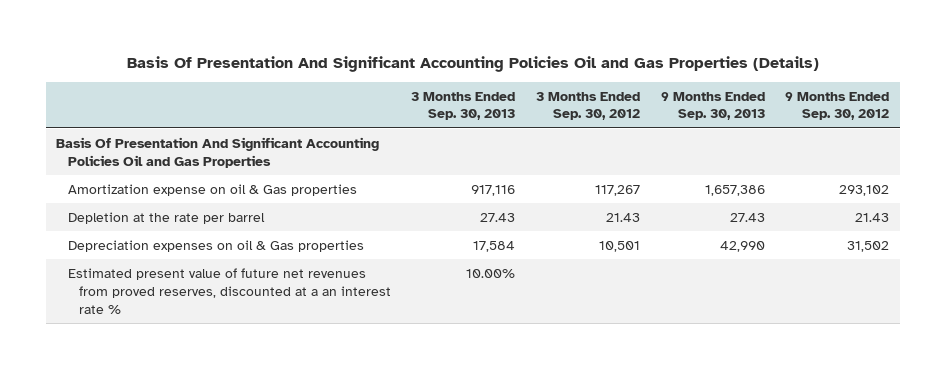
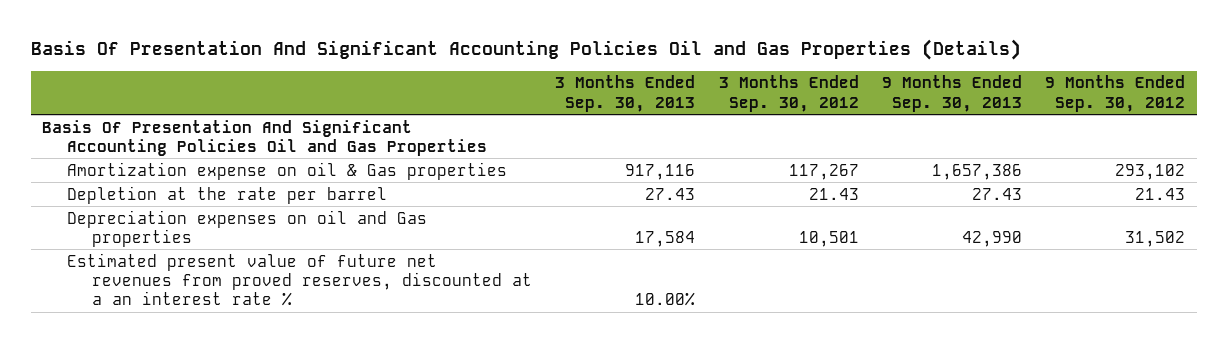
[67,239,364,252] Depreciation expenses on oil & Gas properties -> [67,209,428,247] Depreciation expenses on oil and Gas properties

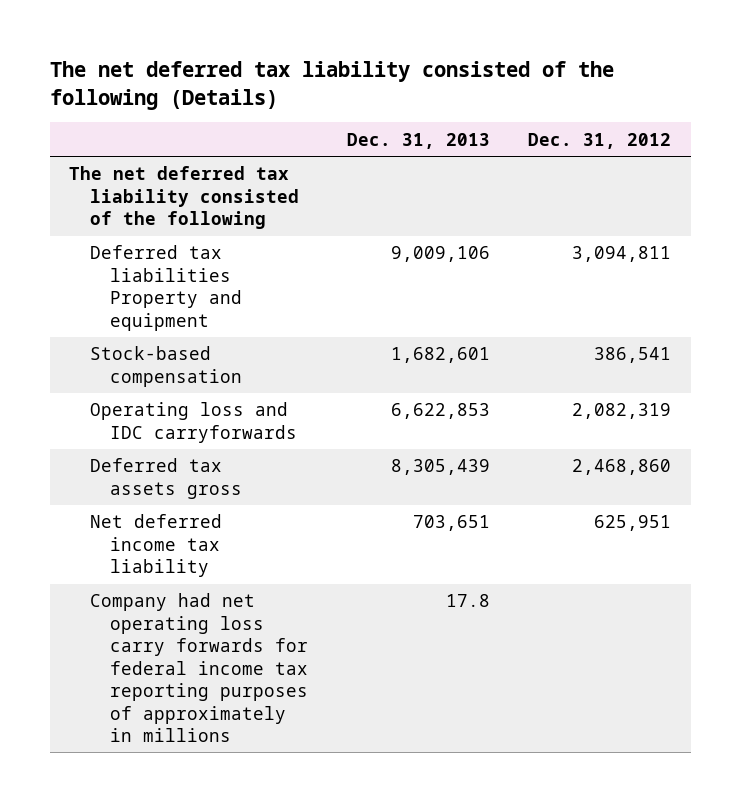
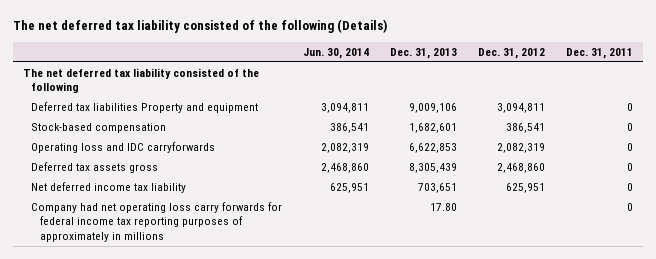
none -> [303,47,370,59] Jun. 30, 2014
none -> [565,47,633,59] Dec. 31, 2011
[445,594,490,608] 17.8 -> [430,202,458,211] 17.80

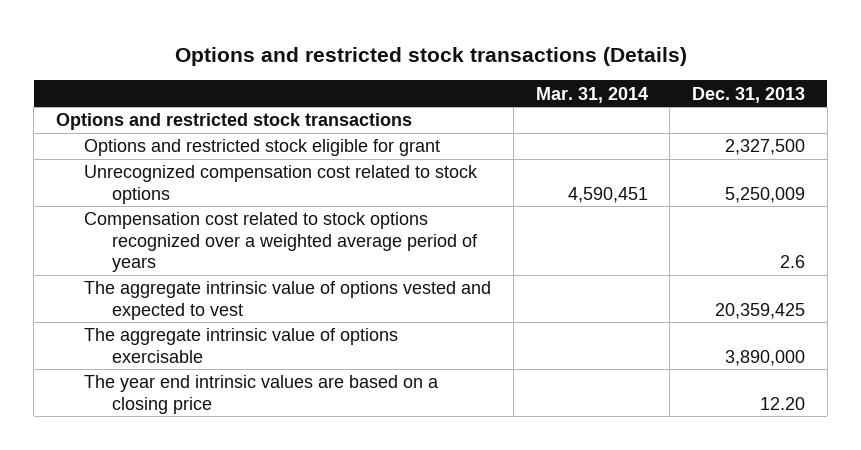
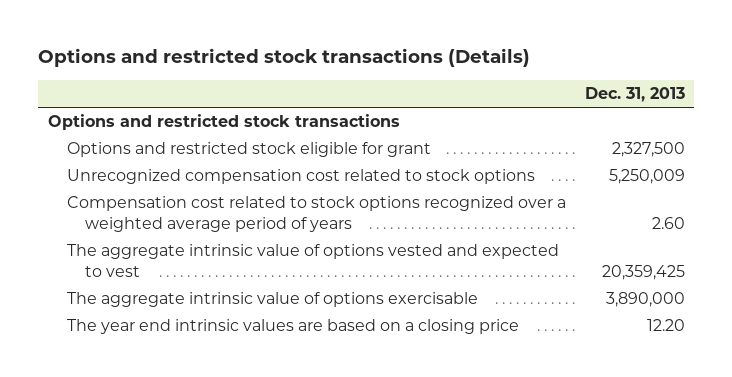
[535,86,648,103] Mar. 31, 2014 -> none
[780,255,806,269] 2.6 -> [651,217,685,230] 2.60

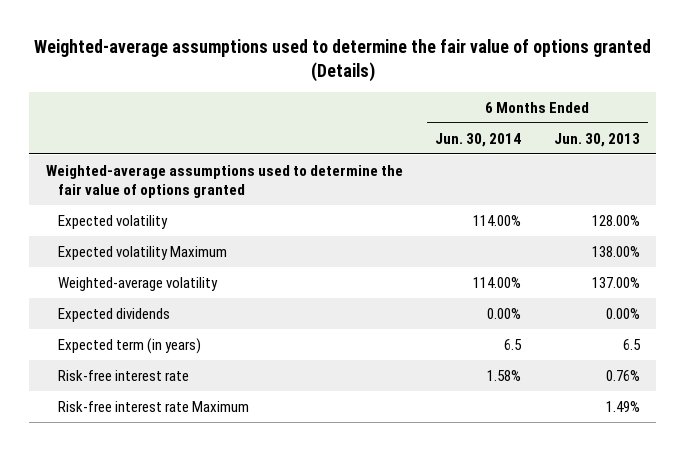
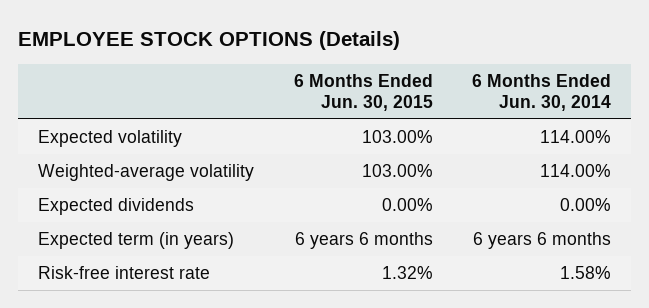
[33,38,651,82] Weighted-average assumptions used to determine the fair value of options granted (Details) -> [18,30,401,50] EMPLOYEE STOCK OPTIONS (Details)
[553,132,640,147] Jun. 30, 2013 -> none
none -> [293,73,433,111] 6 Months Ended Jun. 30, 2015
[45,164,403,199] Weighted-average assumptions used to determine the fair value of options granted -> none
[58,245,228,260] Expected volatility Maximum -> none
[504,338,523,350] 6.5 -> [473,232,612,250] 6 years 6 months
[58,400,250,412] Risk-free interest rate Maximum -> none

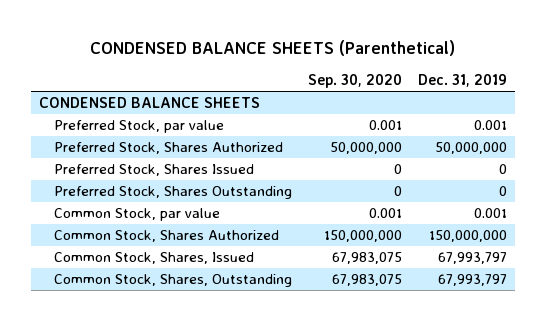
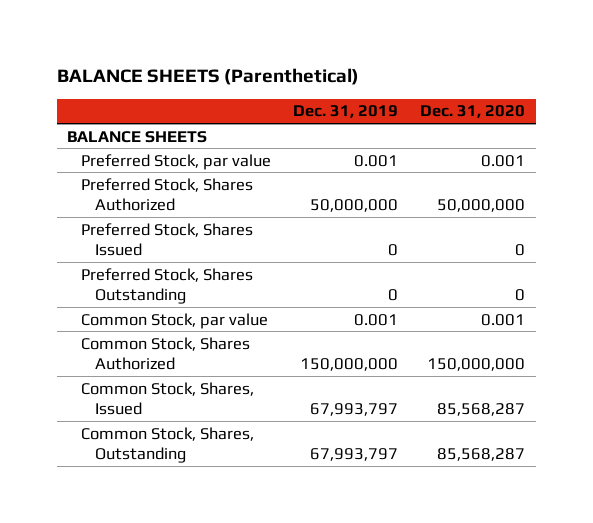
[90,40,456,57] CONDENSED BALANCE SHEETS (Parenthetical) -> [56,68,359,86] BALANCE SHEETS (Parenthetical)
[308,74,403,89] Sep. 30, 2020 -> none
none -> [420,105,526,119] Dec. 31, 2020
[39,97,261,109] CONDENSED BALANCE SHEETS -> [67,130,208,143] BALANCE SHEETS

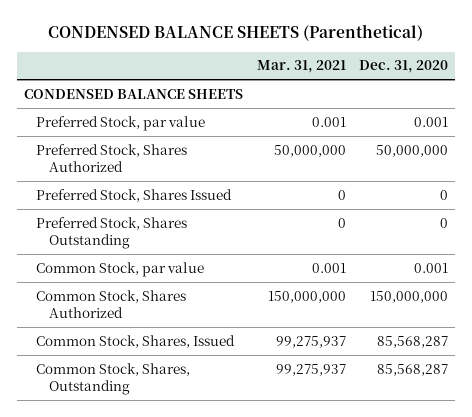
[56,68,359,86] BALANCE SHEETS (Parenthetical) -> [48,24,424,42] CONDENSED BALANCE SHEETS (Parenthetical)
[293,105,399,119] Dec. 31, 2019 -> none
none -> [256,60,346,74] Mar. 31, 2021
[67,130,208,143] BALANCE SHEETS -> [24,88,244,99] CONDENSED BALANCE SHEETS

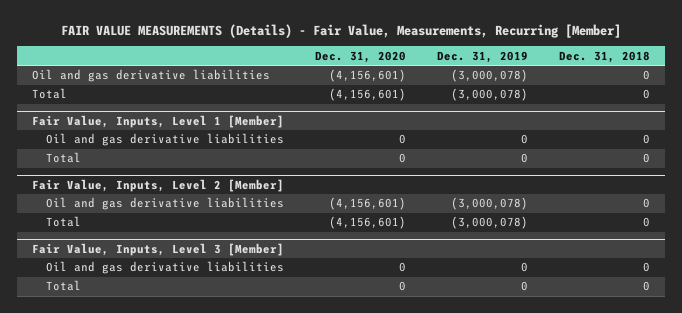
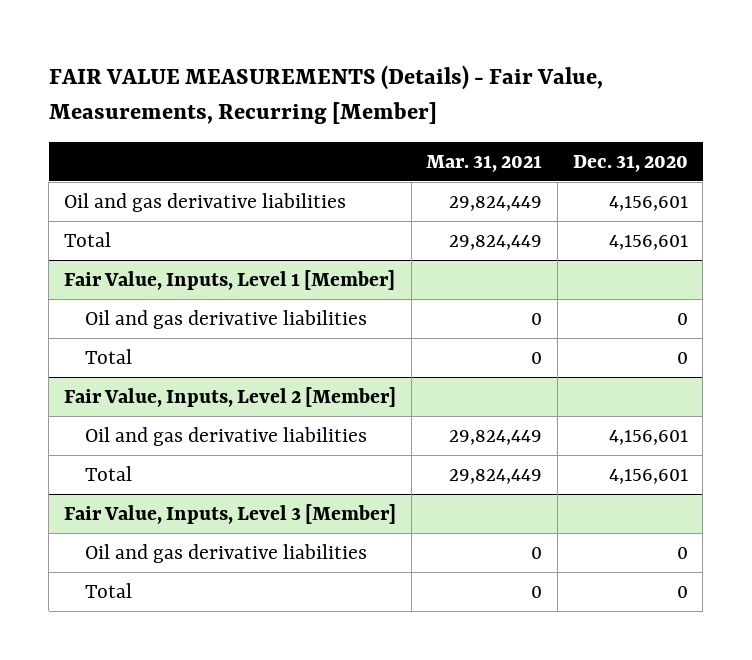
[436,50,528,63] Dec. 31, 2019 -> none
[558,50,650,63] Dec. 31, 2018 -> none
none -> [426,154,543,172] Mar. 31, 2021
[329,69,407,83] (4,156,601) -> [608,195,688,211] 4,156,601
[329,88,407,102] (4,156,601) -> [608,234,688,250] 4,156,601
[329,197,407,211] (4,156,601) -> [608,429,688,445] 4,156,601
[329,216,407,230] (4,156,601) -> [608,468,688,484] 4,156,601

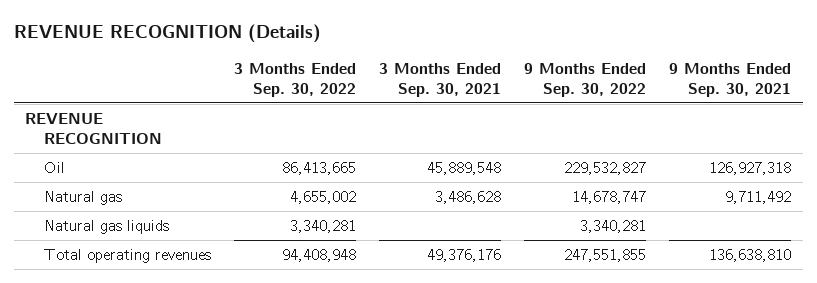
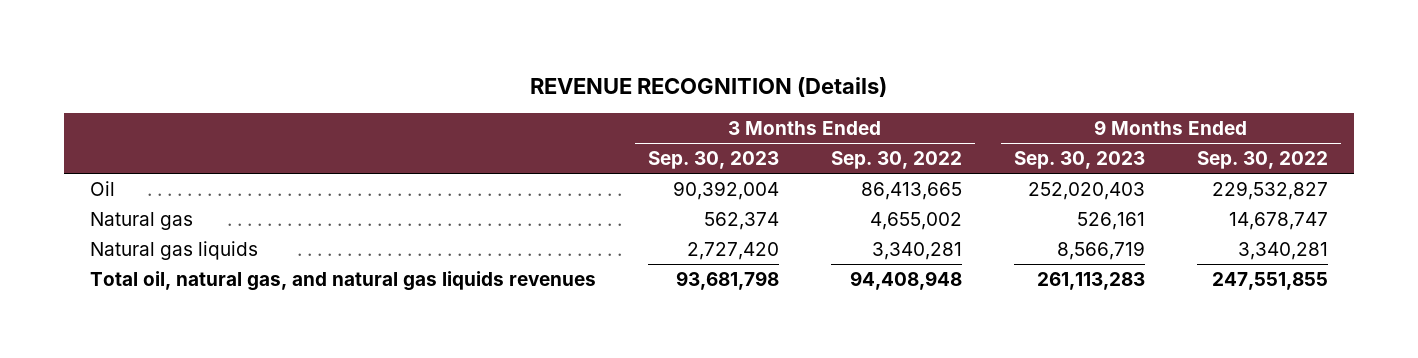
[379,62,502,97] 3 Months Ended Sep. 30, 2021 -> none
[669,62,792,97] 9 Months Ended Sep. 30, 2021 -> none
none -> [648,151,780,170] Sep. 30, 2023
none -> [1013,151,1145,170] Sep. 30, 2023
[25,112,163,144] REVENUE RECOGNITION -> none
[44,248,212,263] Total operating revenues -> [90,270,597,291] Total oil, natural gas, and natural gas liquids revenues

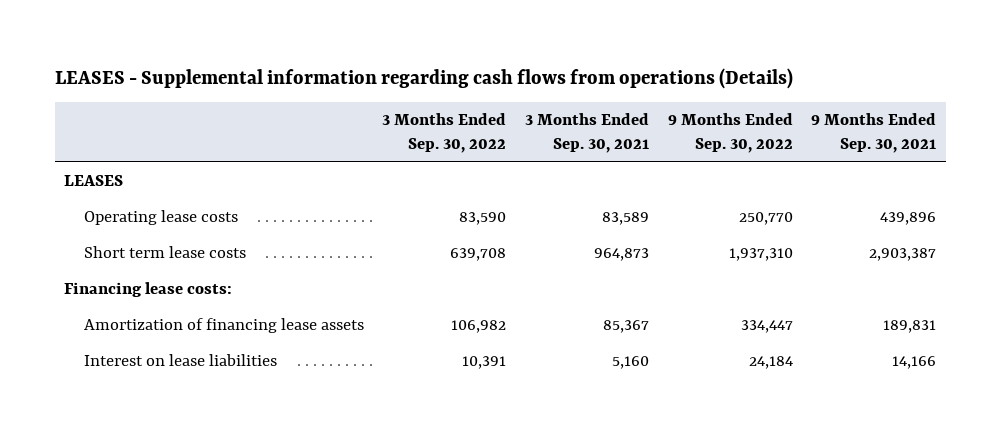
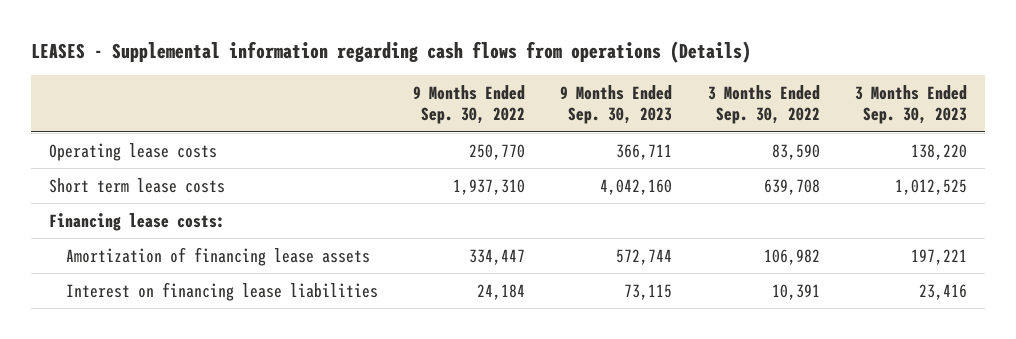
[525,113,650,154] 3 Months Ended Sep. 30, 2021 -> none
[811,113,937,154] 9 Months Ended Sep. 30, 2021 -> none
none -> [560,84,673,125] 9 Months Ended Sep. 30, 2023
none -> [854,84,967,125] 3 Months Ended Sep. 30, 2023
[64,175,124,187] LEASES -> none
[83,354,277,367] Interest on lease liabilities -> [65,281,378,301] Interest on financing lease liabilities

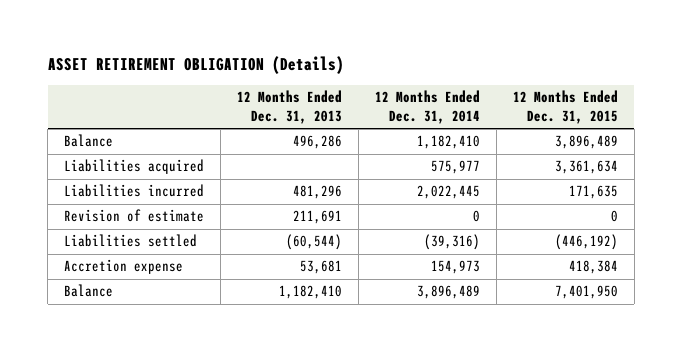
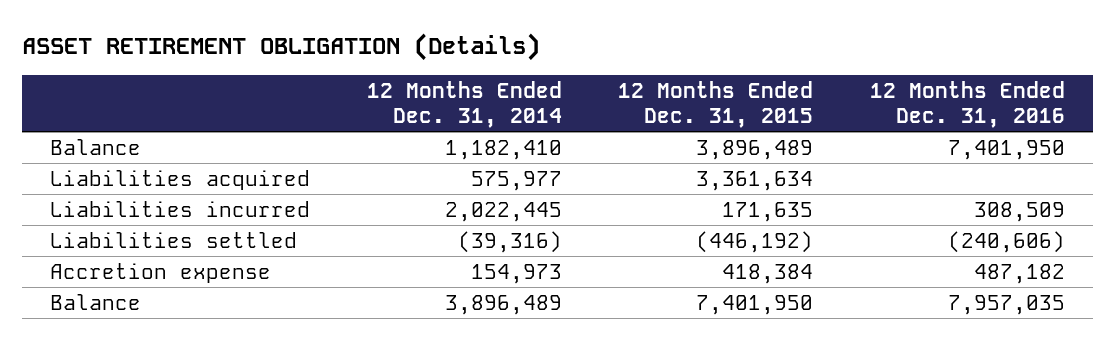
[237,90,343,125] 12 Months Ended Dec. 31, 2013 -> none
none -> [869,81,1065,129] 12 Months Ended Dec. 31, 2016
[64,209,205,223] Revision of estimate -> none

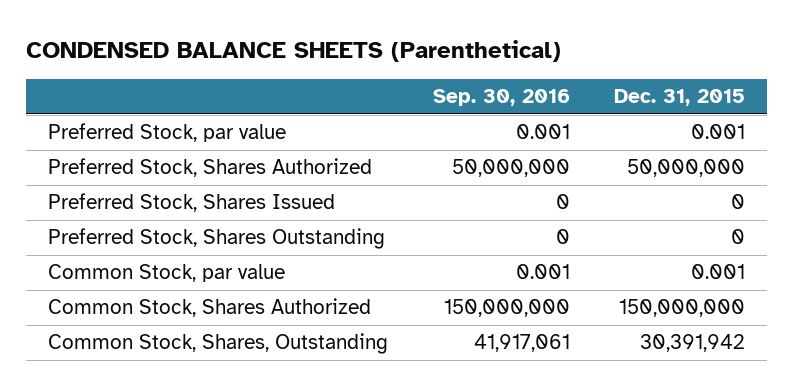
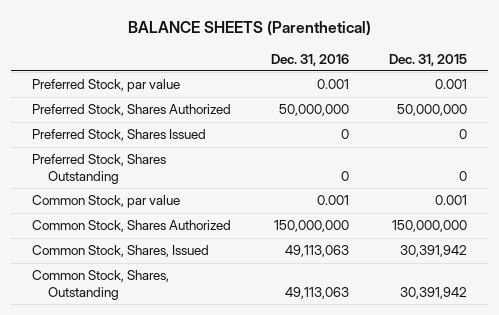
[26,40,562,63] CONDENSED BALANCE SHEETS (Parenthetical) -> [127,20,371,36] BALANCE SHEETS (Parenthetical)
[432,89,570,107] Sep. 30, 2016 -> none
none -> [271,53,350,66] Dec. 31, 2016
none -> [31,245,209,258] Common Stock, Shares, Issued

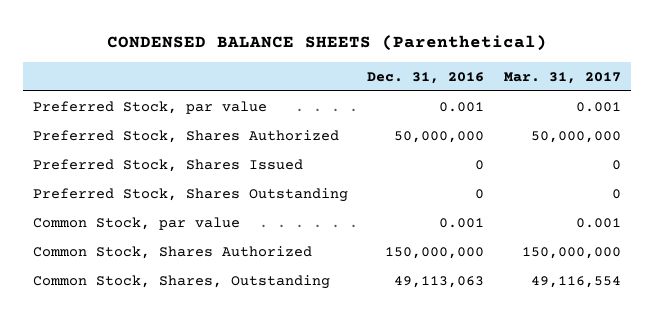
[127,20,371,36] BALANCE SHEETS (Parenthetical) -> [106,34,547,51] CONDENSED BALANCE SHEETS (Parenthetical)
[389,53,468,66] Dec. 31, 2015 -> none
none -> [503,71,621,84] Mar. 31, 2017
[31,245,209,258] Common Stock, Shares, Issued -> none

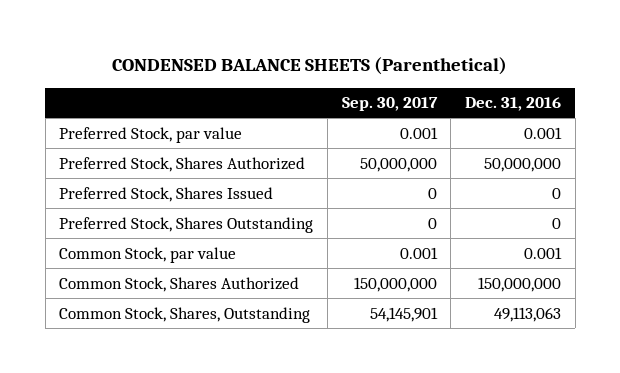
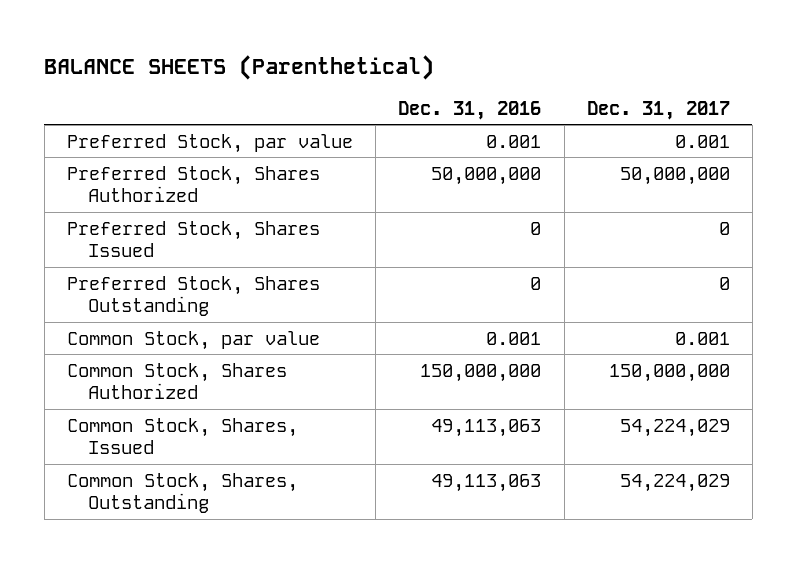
[112,57,508,76] CONDENSED BALANCE SHEETS (Parenthetical) -> [44,54,435,80] BALANCE SHEETS (Parenthetical)
[341,97,438,112] Sep. 30, 2017 -> none
none -> [586,101,730,121] Dec. 31, 2017
none -> [66,417,298,455] Common Stock, Shares, Issued

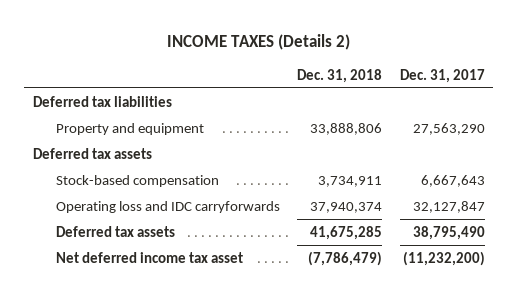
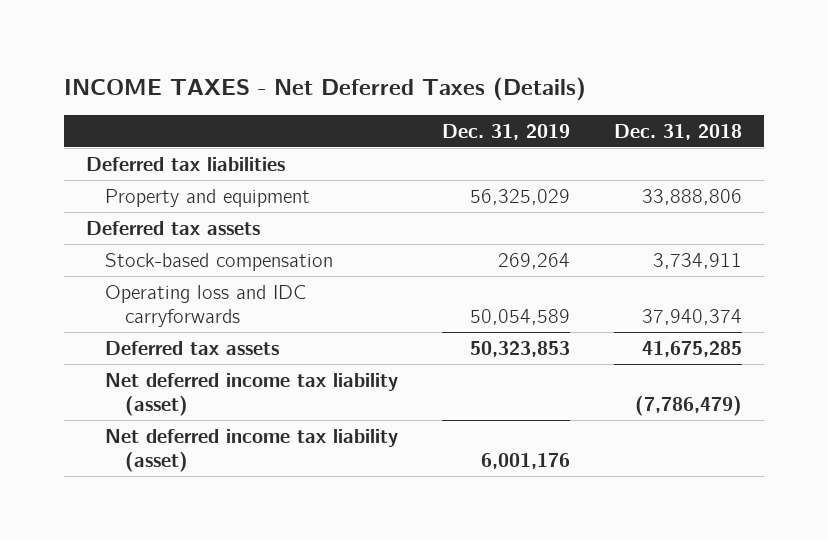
[166,33,350,50] INCOME TAXES (Details 2) -> [63,76,586,101] INCOME TAXES - Net Deferred Taxes (Details)
[399,68,485,83] Dec. 31, 2017 -> none
none -> [442,123,571,140] Dec. 31, 2019
[55,252,243,264] Net deferred income tax asset -> [105,372,399,417] Net deferred income tax liability (asset)
none -> [105,428,399,473] Net deferred income tax liability (asset)

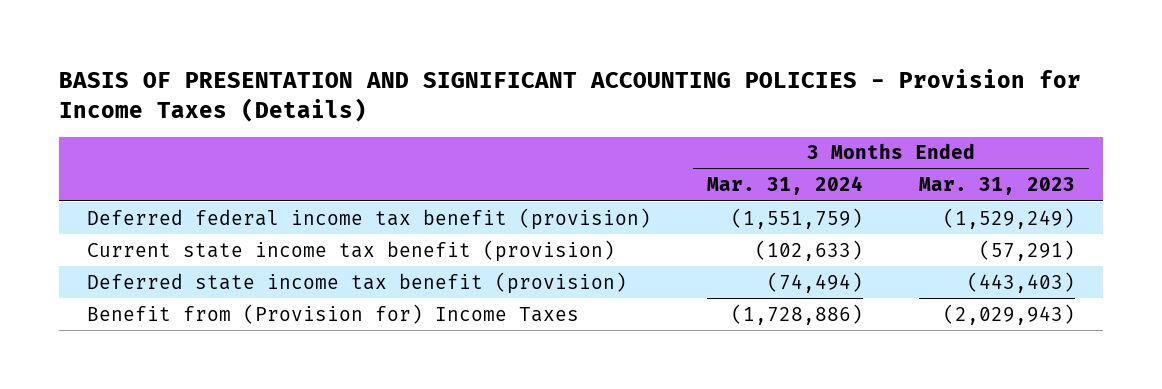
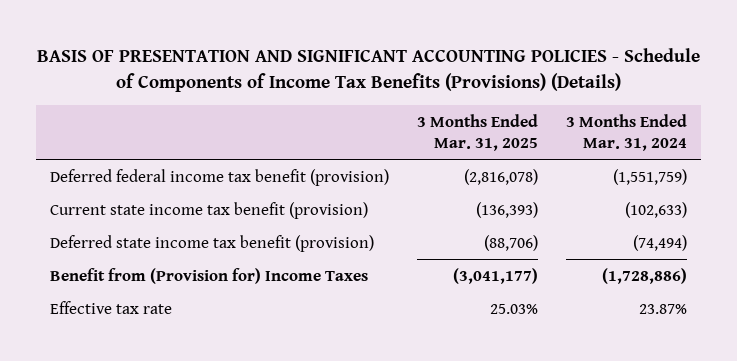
[58,69,1081,122] BASIS OF PRESENTATION AND SIGNIFICANT ACCOUNTING POLICIES - Provision for Income Taxes (Details) -> [36,48,700,93] BASIS OF PRESENTATION AND SIGNIFICANT ACCOUNTING POLICIES - Schedule of Components of Income Tax Benefits (Provisions) (Details)
[919,177,1076,196] Mar. 31, 2023 -> none
none -> [417,113,539,151] 3 Months Ended Mar. 31, 2025
none -> [50,300,173,314] Effective tax rate

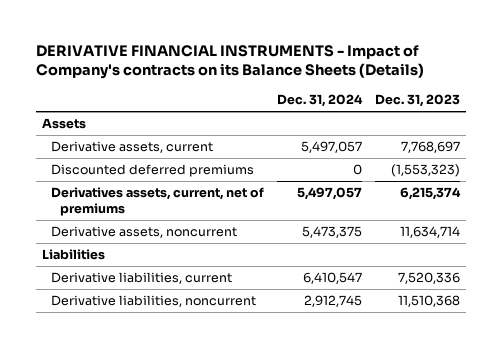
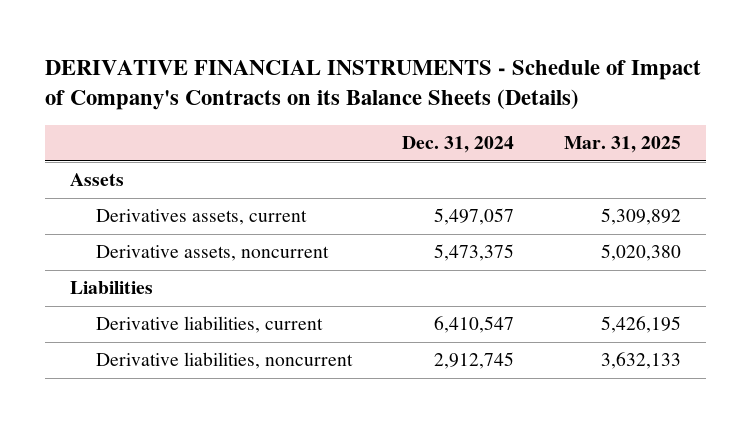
[36,44,425,80] DERIVATIVE FINANCIAL INSTRUMENTS - Impact of Company's contracts on its Balance Sheets (Details) -> [44,60,701,111] DERIVATIVE FINANCIAL INSTRUMENTS - Schedule of Impact of Company's Contracts on its Balance Sheets (Details)
[374,94,460,108] Dec. 31, 2023 -> none
none -> [563,136,681,154] Mar. 31, 2025
[51,164,255,178] Discounted deferred premiums -> none
[51,187,265,217] Derivatives assets, current, net of premiums -> none
[51,141,214,154] Derivative assets, current -> [95,209,307,226] Derivatives assets, current

